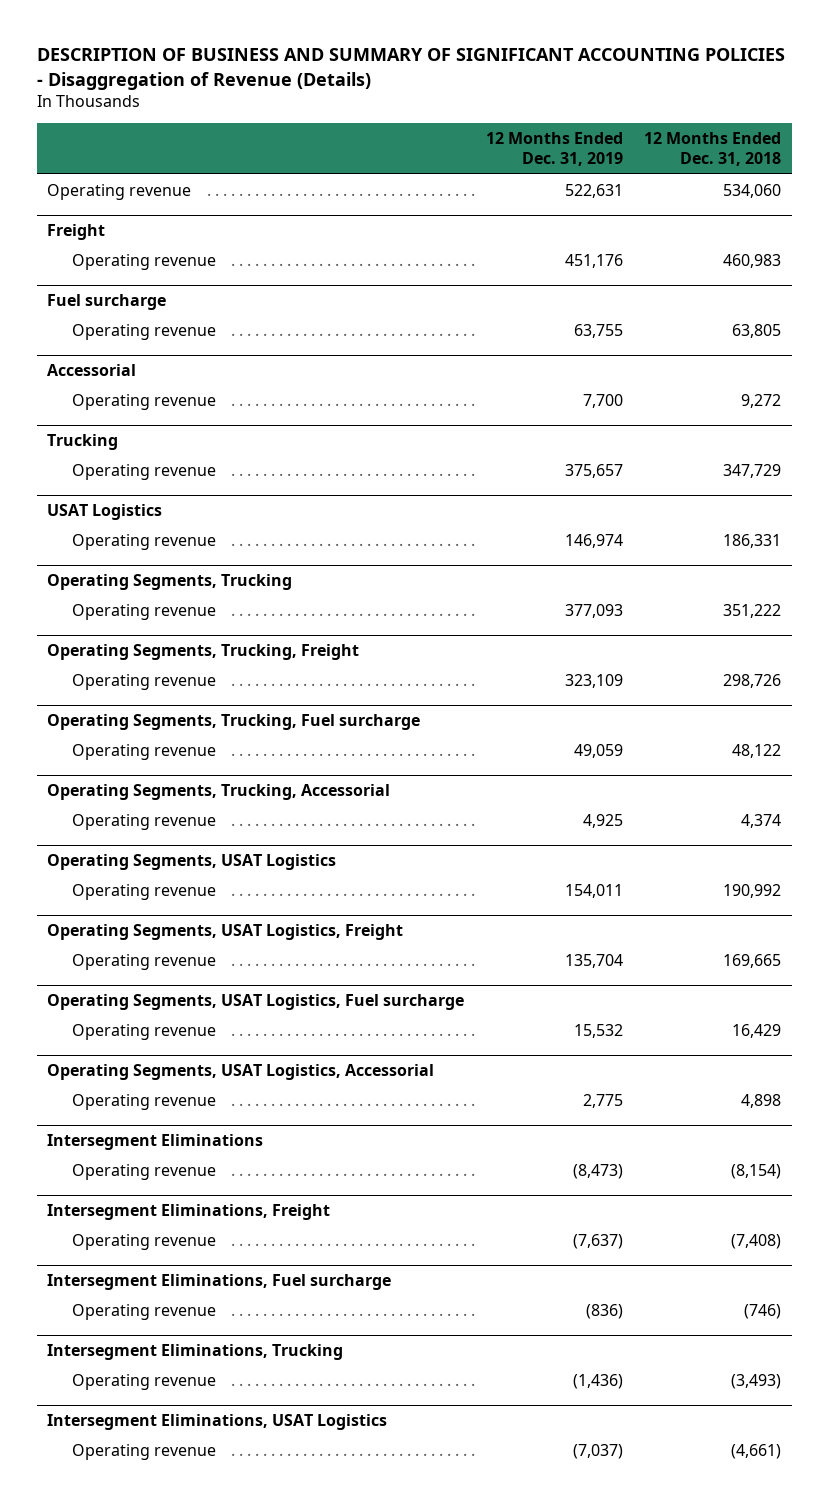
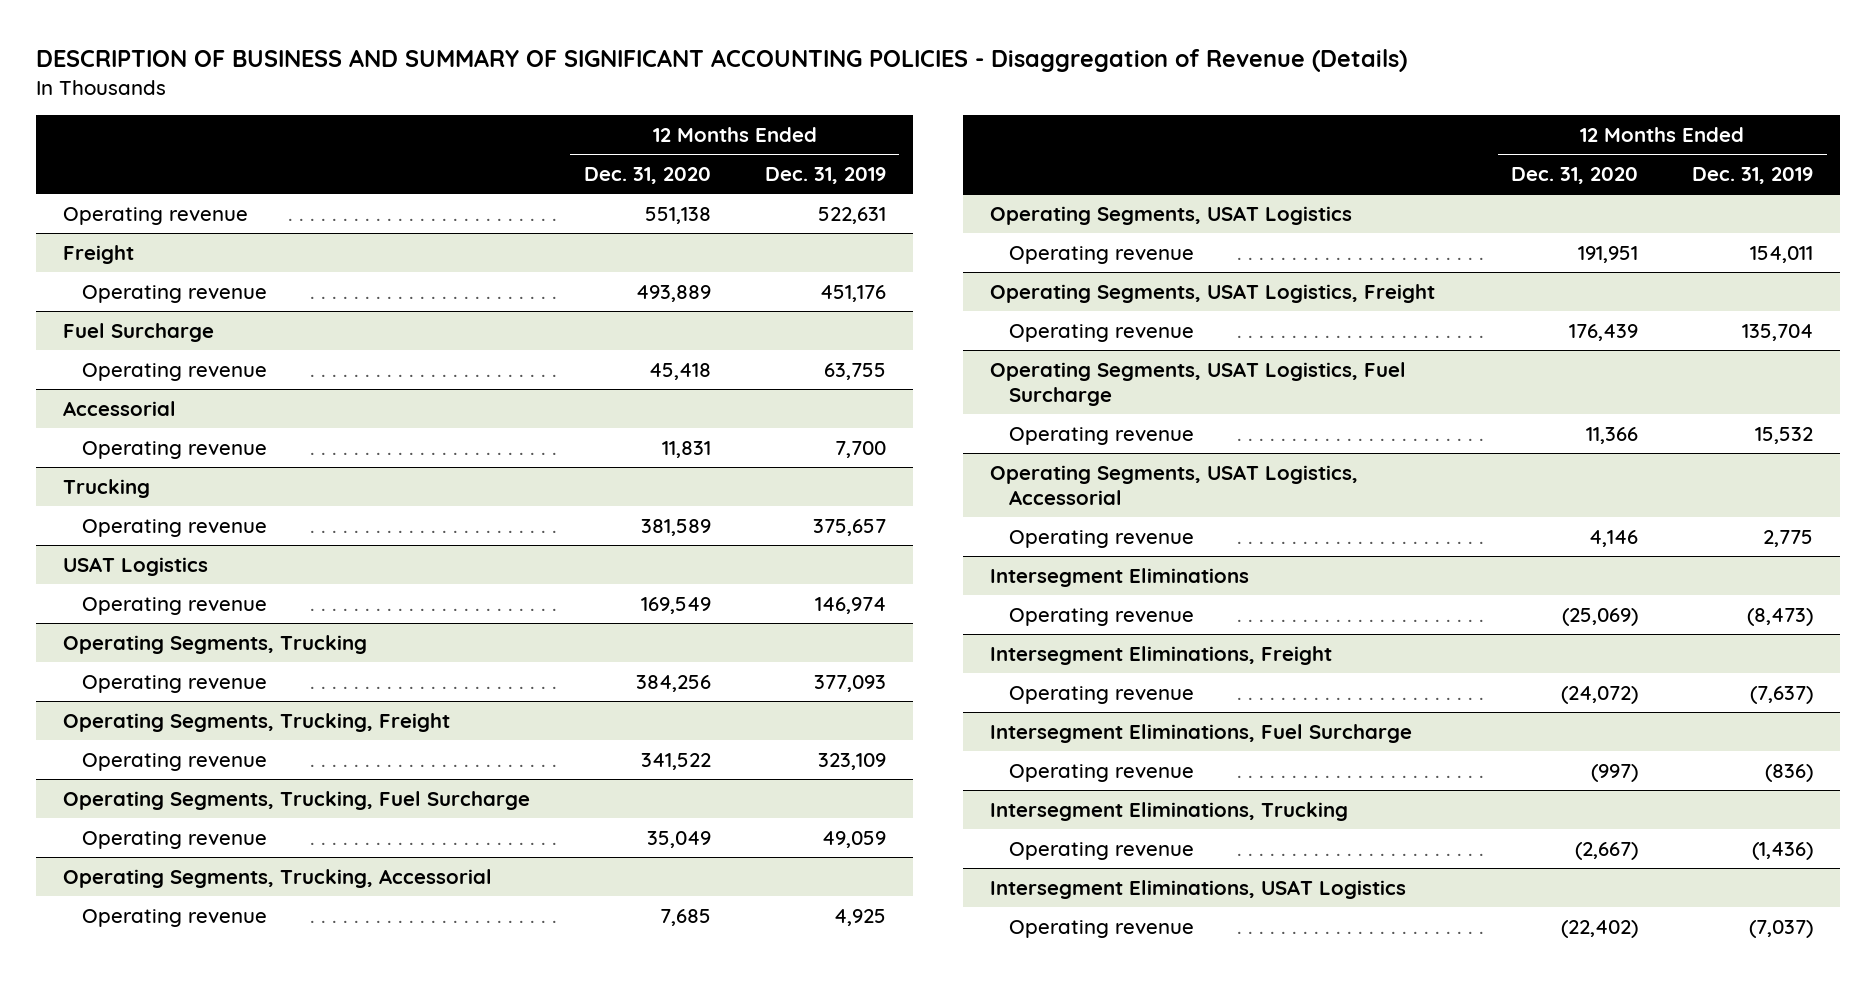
[644,131,782,167] 12 Months Ended Dec. 31, 2018 -> none
none -> [583,167,711,185] Dec. 31, 2020
[47,294,167,311] Fuel surcharge -> [62,322,214,342] Fuel Surcharge
[47,714,421,731] Operating Segments, Trucking, Fuel surcharge -> [62,790,530,810] Operating Segments, Trucking, Fuel Surcharge
[47,994,465,1011] Operating Segments, USAT Logistics, Fuel surcharge -> [990,361,1407,407] Operating Segments, USAT Logistics, Fuel Surcharge
[47,1274,392,1291] Intersegment Eliminations, Fuel surcharge -> [990,723,1413,743] Intersegment Eliminations, Fuel Surcharge

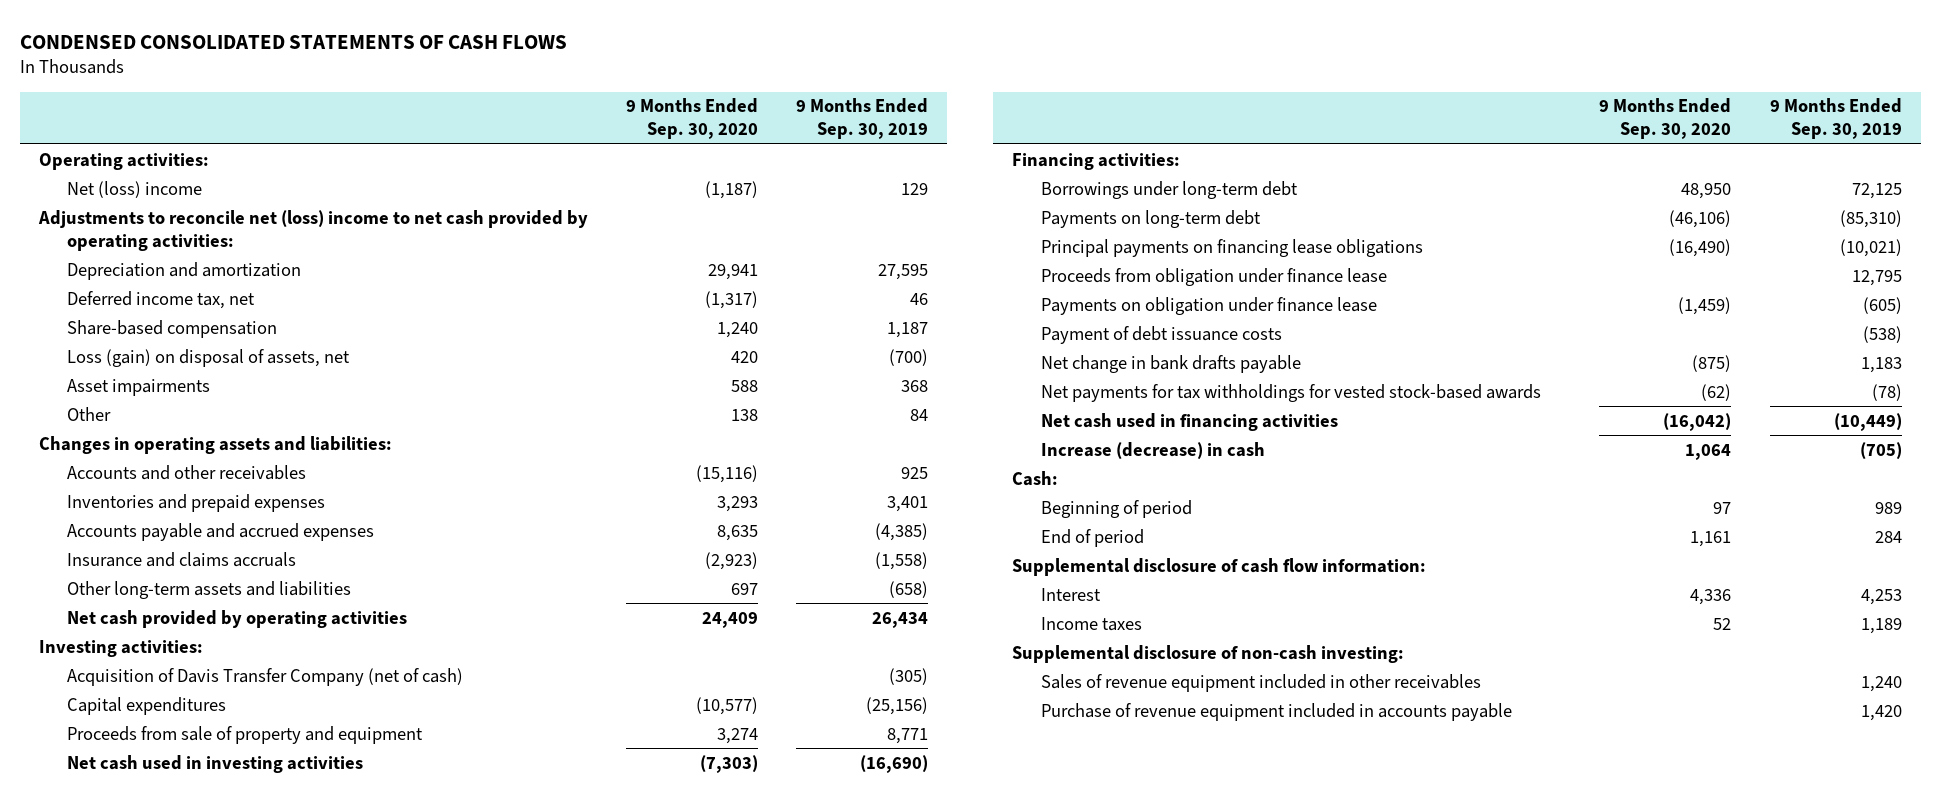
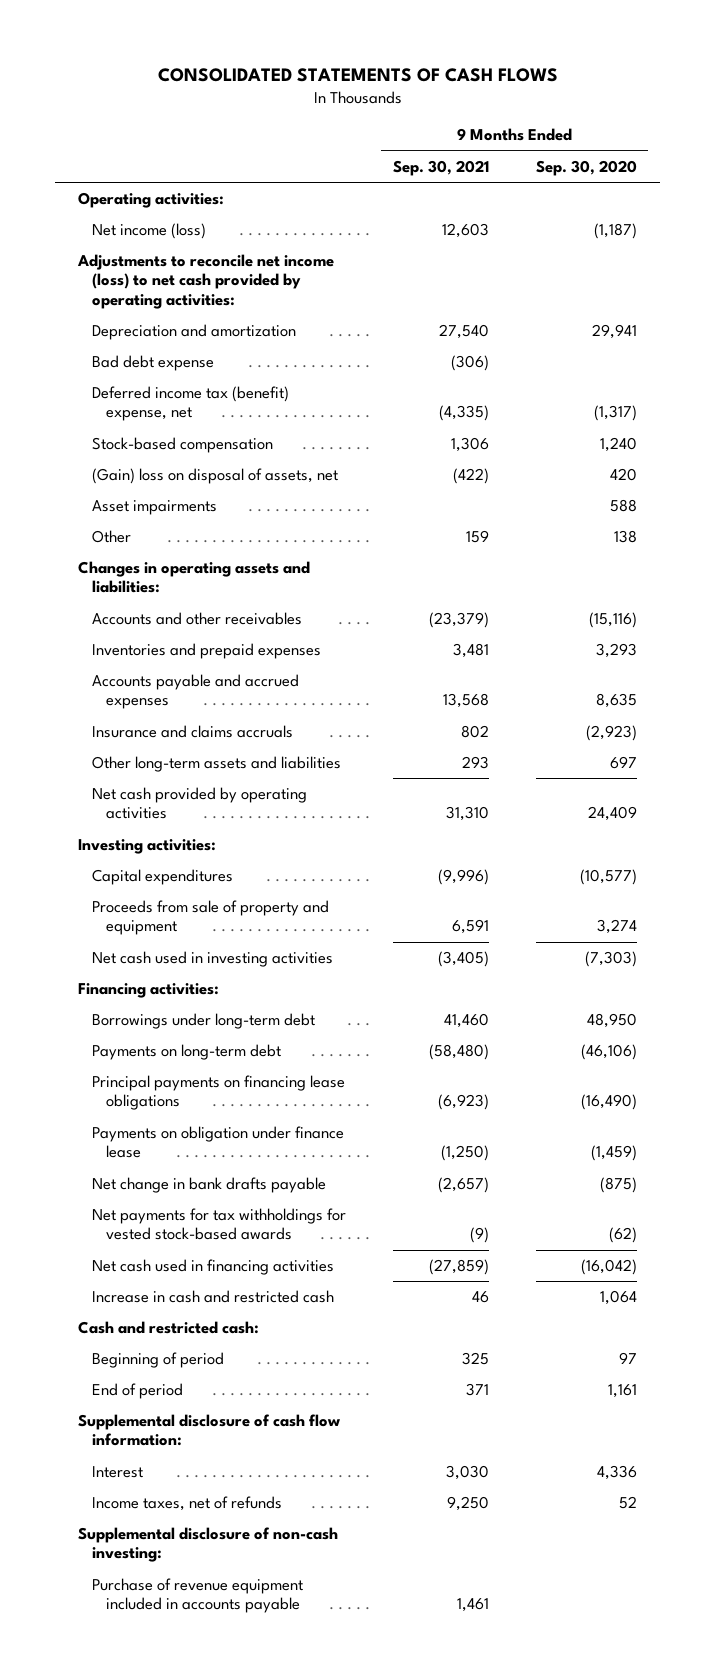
[20,34,568,49] CONDENSED CONSOLIDATED STATEMENTS OF CASH FLOWS -> [157,67,558,82] CONSOLIDATED STATEMENTS OF CASH FLOWS
[796,98,929,140] 9 Months Ended Sep. 30, 2019 -> none
none -> [392,159,489,176] Sep. 30, 2021
[67,180,203,198] Net (loss) income -> [92,223,207,240] Net income (loss)
[38,209,589,251] Adjustments to reconcile net (loss) income to net cash provided by operating activities: -> [77,254,335,309] Adjustments to reconcile net income (loss) to net cash provided by operating activities:
none -> [92,355,215,372] Bad debt expense
[67,290,256,309] Deferred income tax, net -> [92,386,290,422] Deferred income tax (benefit) expense, net
[67,319,278,338] Share-based compensation -> [92,437,274,454] Stock-based compensation
[67,348,351,367] Loss (gain) on disposal of assets, net -> [92,468,339,485] (Gain) loss on disposal of assets, net
[67,667,464,686] Acquisition of Davis Transfer Company (net of cash) -> none
[1040,267,1387,286] Proceeds from obligation under finance lease -> none
[1040,325,1282,344] Payment of debt issuance costs -> none
[1012,470,1059,486] Cash: -> none
[1040,441,1265,459] Increase (decrease) in cash -> [92,1290,335,1304] Increase in cash and restricted cash
none -> [78,1321,260,1335] Cash and restricted cash:
[1040,616,1142,631] Income taxes -> [92,1496,283,1512] Income taxes, net of refunds
[1040,673,1481,692] Sales of revenue equipment included in other receivables -> none

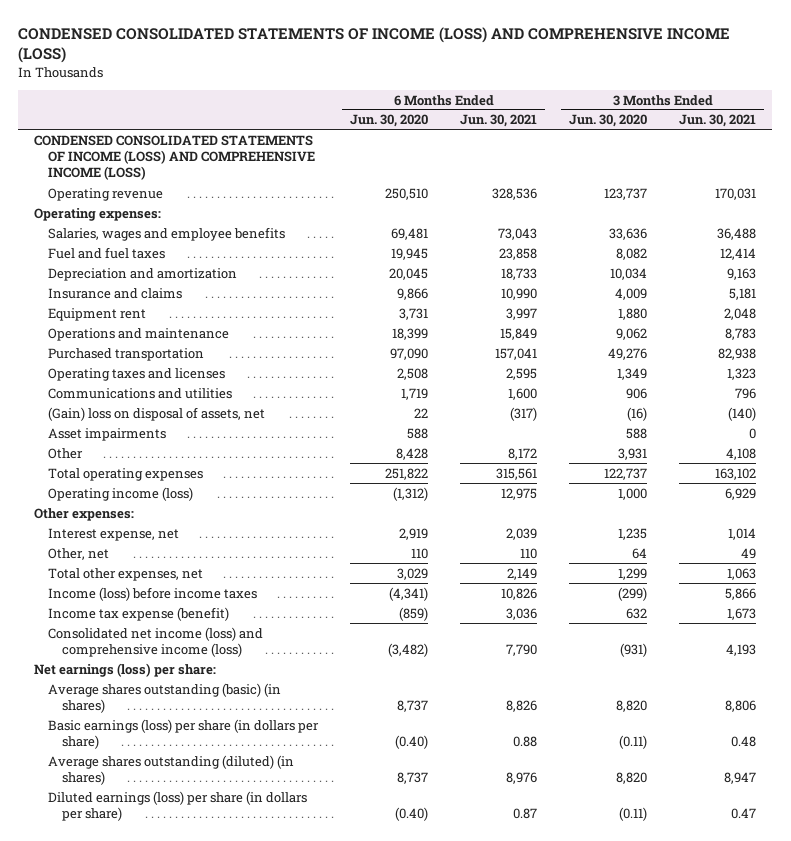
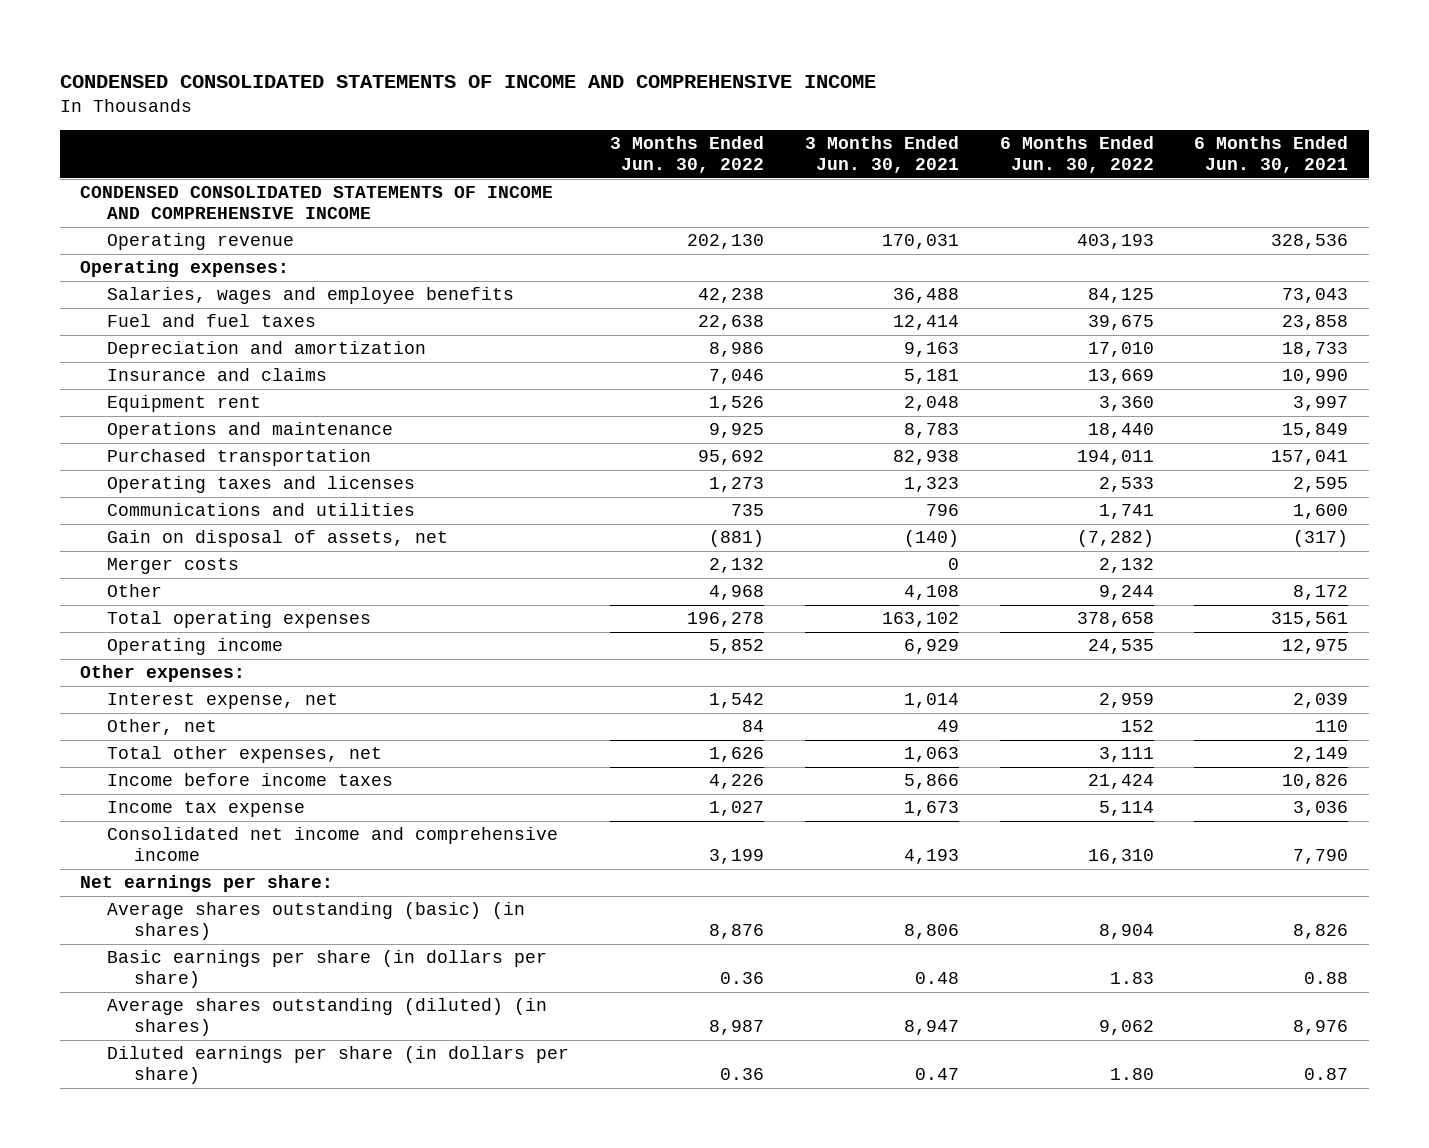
[18,26,731,64] CONDENSED CONSOLIDATED STATEMENTS OF INCOME (LOSS) AND COMPREHENSIVE INCOME (LOSS) -> [59,74,876,88] CONDENSED CONSOLIDATED STATEMENTS OF INCOME AND COMPREHENSIVE INCOME
[350,114,429,128] Jun. 30, 2020 -> none
[569,114,648,128] Jun. 30, 2020 -> none
none -> [609,136,764,174] 3 Months Ended Jun. 30, 2022
none -> [999,136,1154,174] 6 Months Ended Jun. 30, 2022
[34,134,316,181] CONDENSED CONSOLIDATED STATEMENTS OF INCOME (LOSS) AND COMPREHENSIVE INCOME (LOSS) -> [80,186,554,220] CONDENSED CONSOLIDATED STATEMENTS OF INCOME AND COMPREHENSIVE INCOME
[48,427,167,441] Asset impairments -> none
[48,406,266,421] (Gain) loss on disposal of assets, net -> [106,530,448,548] Gain on disposal of assets, net
none -> [106,558,239,575] Merger costs
[48,486,194,501] Operating income (loss) -> [106,638,283,656] Operating income
[48,586,258,601] Income (loss) before income taxes -> [106,773,393,787] Income before income taxes
[48,606,230,621] Income tax expense (benefit) -> [106,801,305,818] Income tax expense
[48,626,264,657] Consolidated net income (loss) and comprehensive income (loss) -> [106,827,558,862] Consolidated net income and comprehensive income
[34,662,217,677] Net earnings (loss) per share: -> [80,875,334,893] Net earnings per share:
[48,718,320,749] Basic earnings (loss) per share (in dollars per share) -> [106,950,547,989] Basic earnings per share (in dollars per share)
[48,790,308,821] Diluted earnings (loss) per share (in dollars per share) -> [106,1046,569,1085] Diluted earnings per share (in dollars per share)

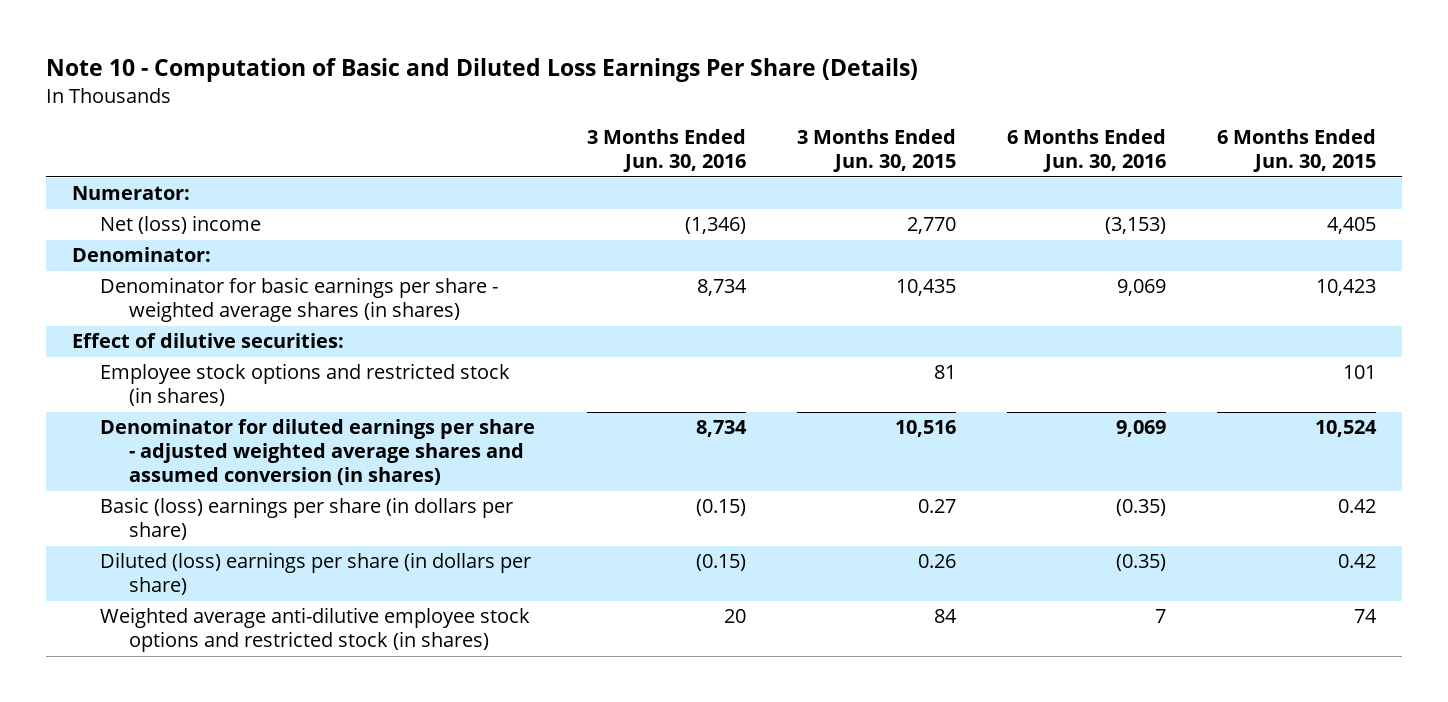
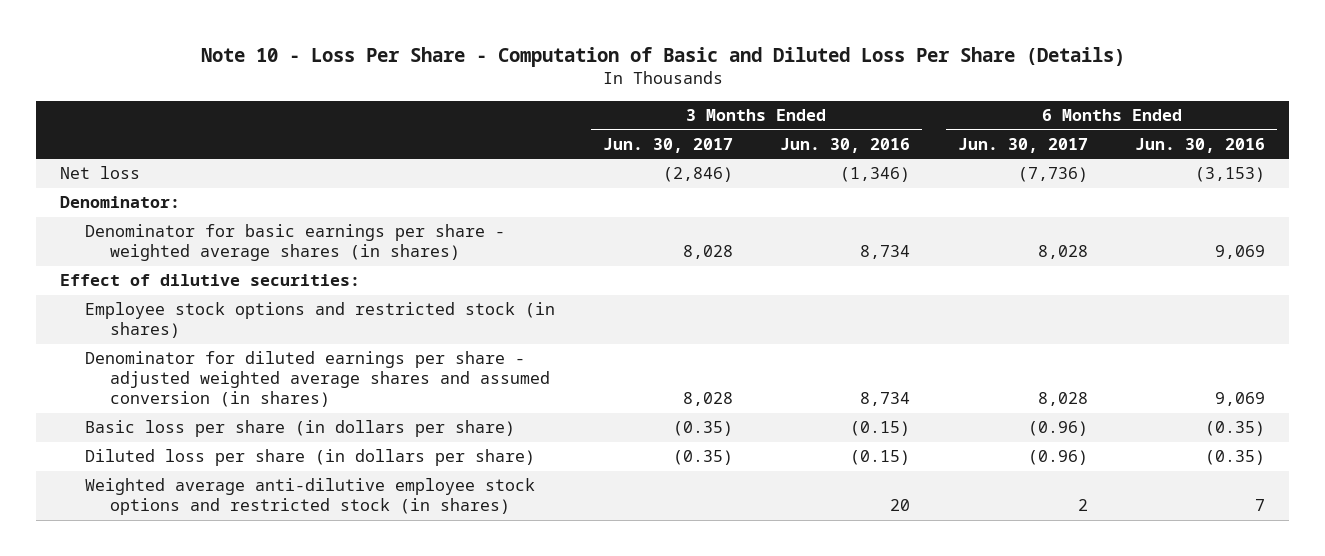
[46,58,919,83] Note 10 - Computation of Basic and Diluted Loss Earnings Per Share (Details) -> [200,47,1125,68] Note 10 - Loss Per Share - Computation of Basic and Diluted Loss Per Share (Details)
[796,129,956,173] 3 Months Ended Jun. 30, 2015 -> none
[1217,129,1377,173] 6 Months Ended Jun. 30, 2015 -> none
none -> [602,137,733,153] Jun. 30, 2017
none -> [957,137,1088,153] Jun. 30, 2017
[71,186,190,201] Numerator: -> none
[100,215,262,235] Net (loss) income -> [60,166,141,180] Net loss
[100,497,514,541] Basic (loss) earnings per share (in dollars per share) -> [85,420,516,438] Basic loss per share (in dollars per share)
[100,552,532,596] Diluted (loss) earnings per share (in dollars per share) -> [85,449,536,467] Diluted loss per share (in dollars per share)

